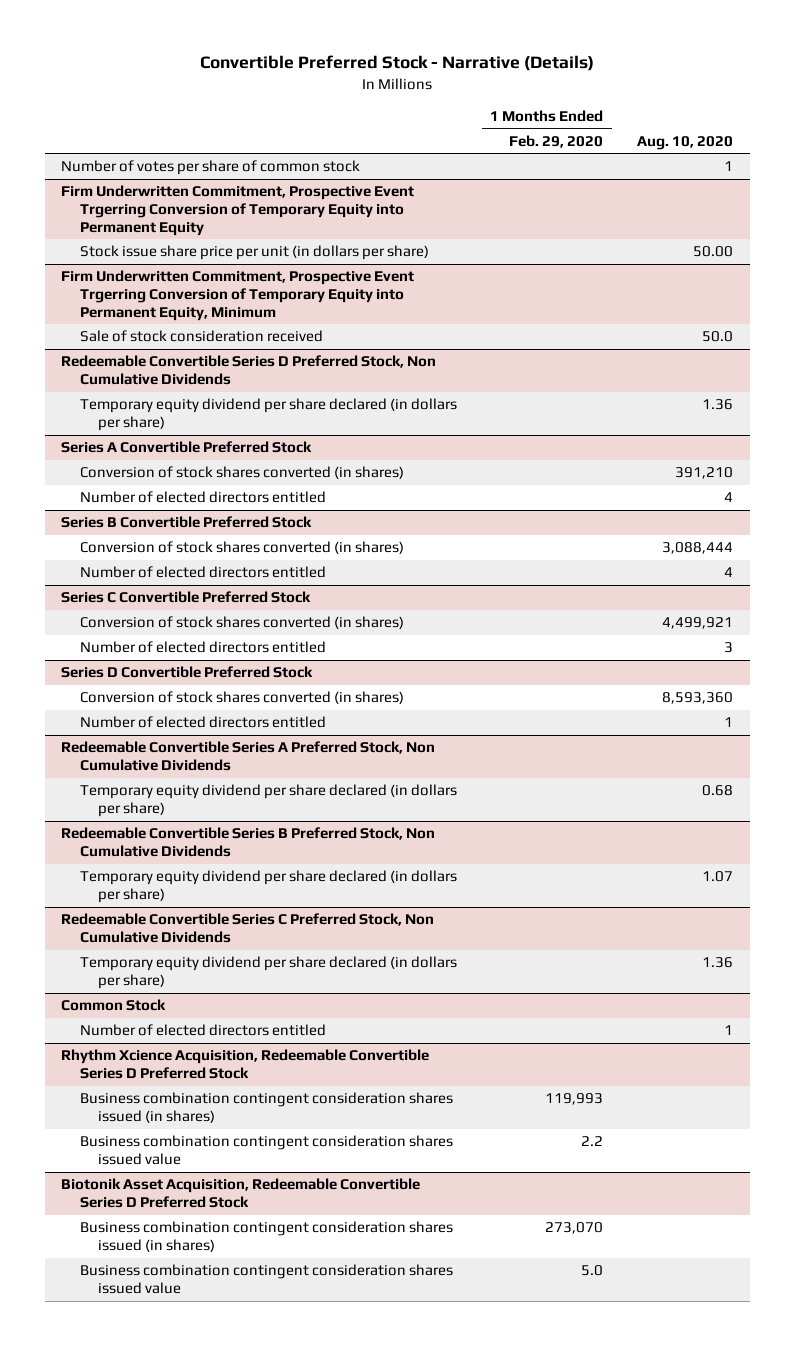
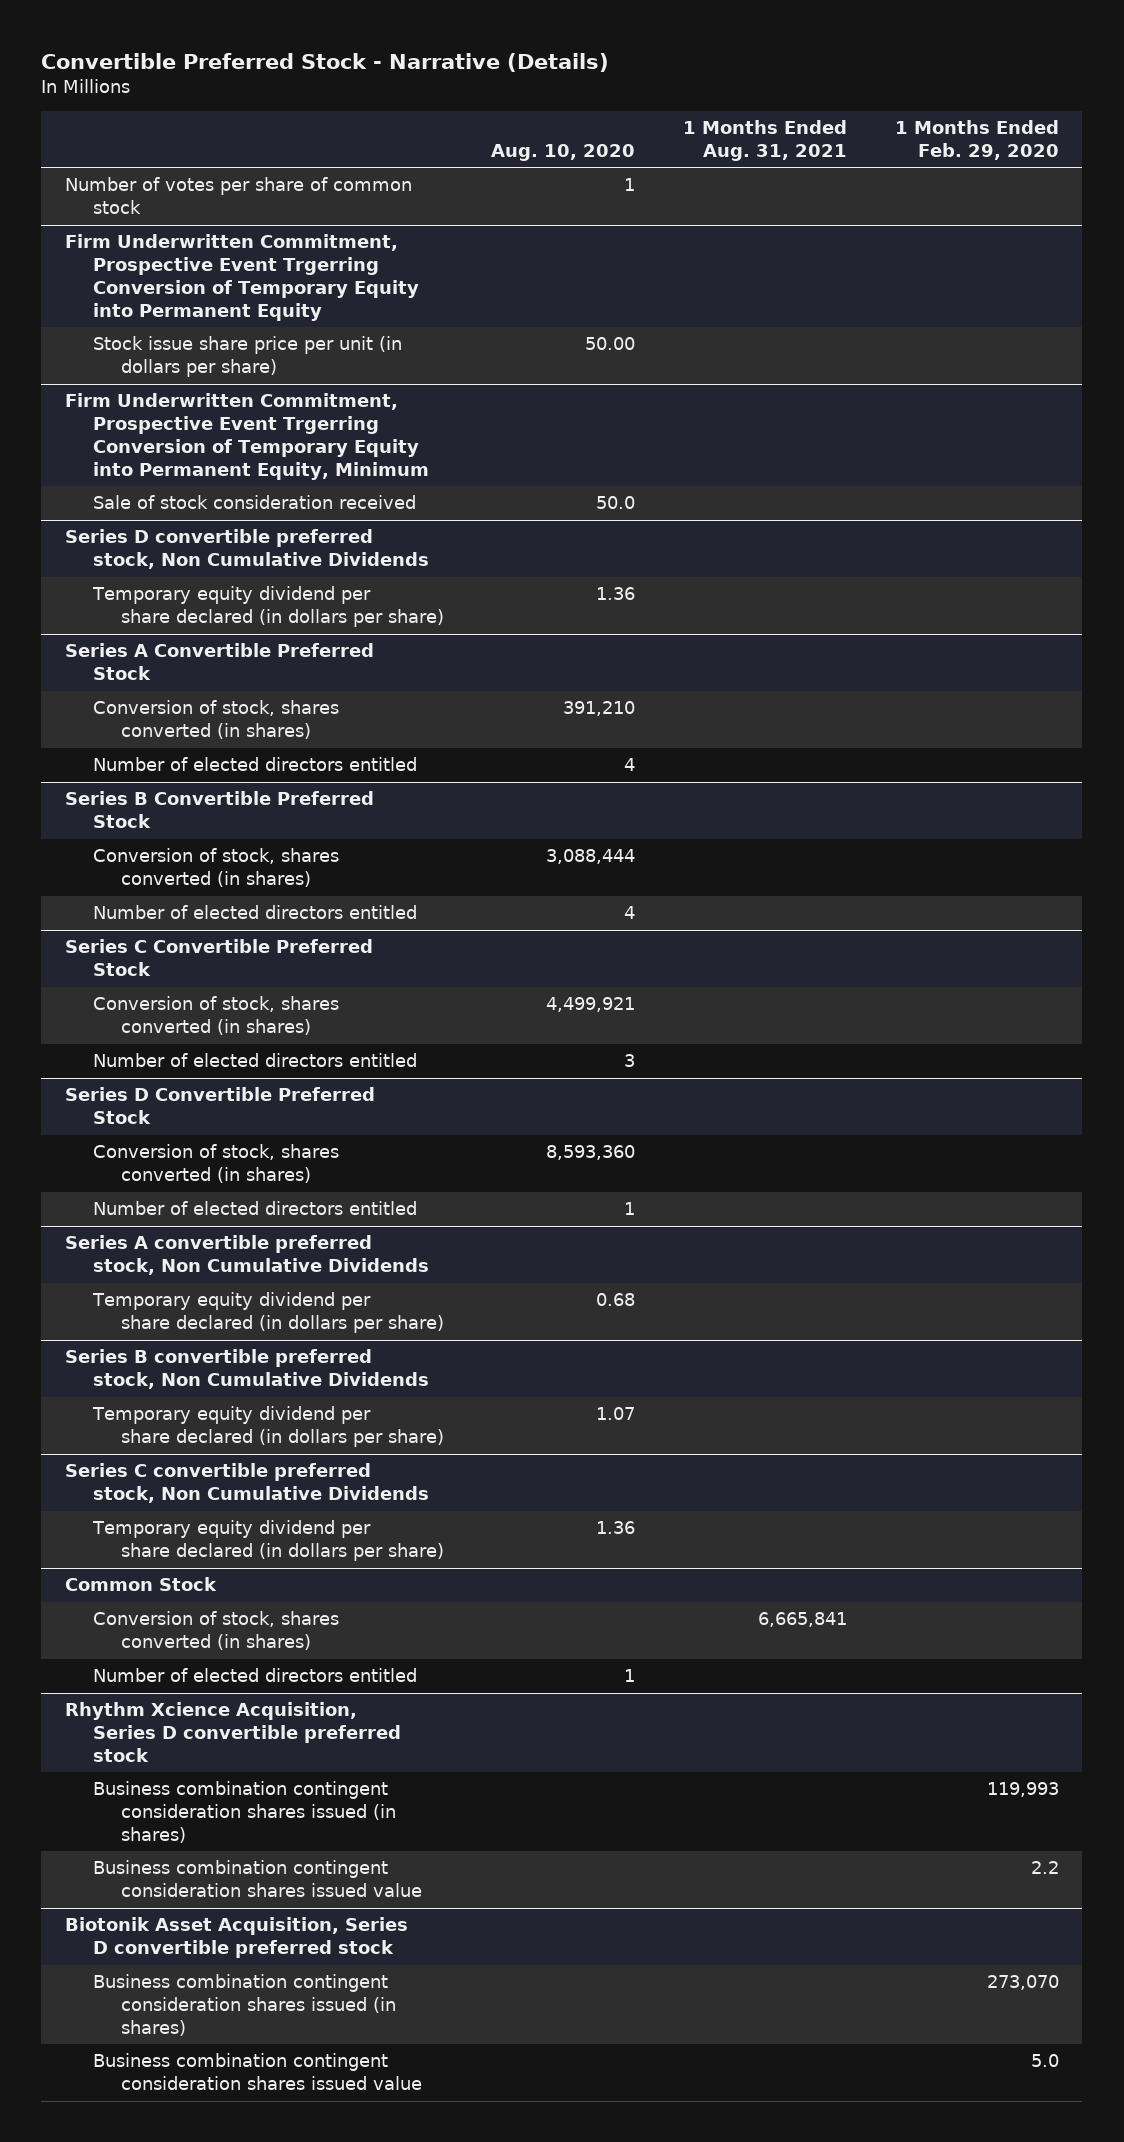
none -> [682,119,847,161] 1 Months Ended Aug. 31, 2021
[61,355,437,386] Redeemable Convertible Series D Preferred Stock, Non Cumulative Dividends -> [64,529,429,570] Series D convertible preferred stock, Non Cumulative Dividends
[79,466,404,480] Conversion of stock shares converted (in shares) -> [92,700,339,740] Conversion of stock, shares converted (in shares)
[79,541,404,555] Conversion of stock shares converted (in shares) -> [92,848,339,888] Conversion of stock, shares converted (in shares)
[79,616,404,630] Conversion of stock shares converted (in shares) -> [92,996,339,1036] Conversion of stock, shares converted (in shares)
[79,691,404,705] Conversion of stock shares converted (in shares) -> [92,1144,339,1184] Conversion of stock, shares converted (in shares)
[61,741,436,772] Redeemable Convertible Series A Preferred Stock, Non Cumulative Dividends -> [64,1235,429,1276] Series A convertible preferred stock, Non Cumulative Dividends
[61,827,436,858] Redeemable Convertible Series B Preferred Stock, Non Cumulative Dividends -> [64,1349,429,1390] Series B convertible preferred stock, Non Cumulative Dividends
[61,913,435,944] Redeemable Convertible Series C Preferred Stock, Non Cumulative Dividends -> [64,1463,429,1504] Series C convertible preferred stock, Non Cumulative Dividends
none -> [92,1611,339,1651] Conversion of stock, shares converted (in shares)
[61,1049,430,1080] Rhythm Xcience Acquisition, Redeemable Convertible Series D Preferred Stock -> [64,1702,401,1762] Rhythm Xcience Acquisition, Series D convertible preferred stock
[61,1178,421,1209] Biotonik Asset Acquisition, Redeemable Convertible Series D Preferred Stock -> [64,1917,408,1959] Biotonik Asset Acquisition, Series D convertible preferred stock

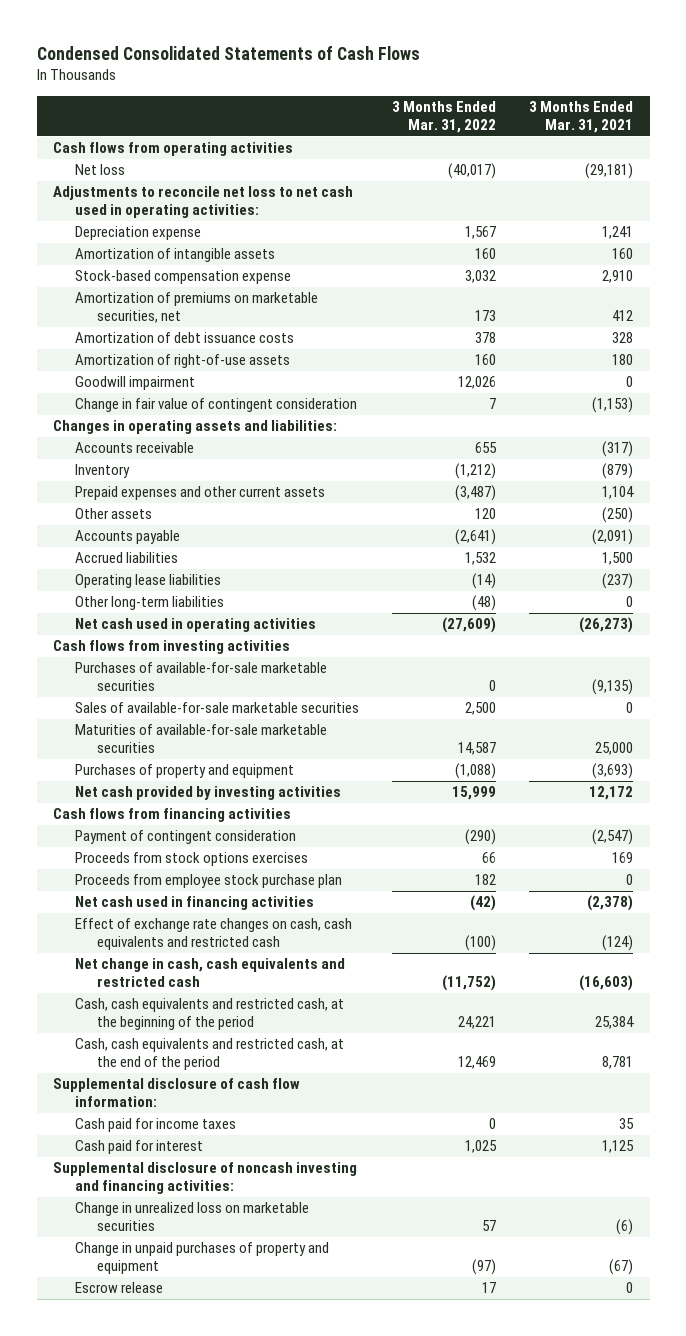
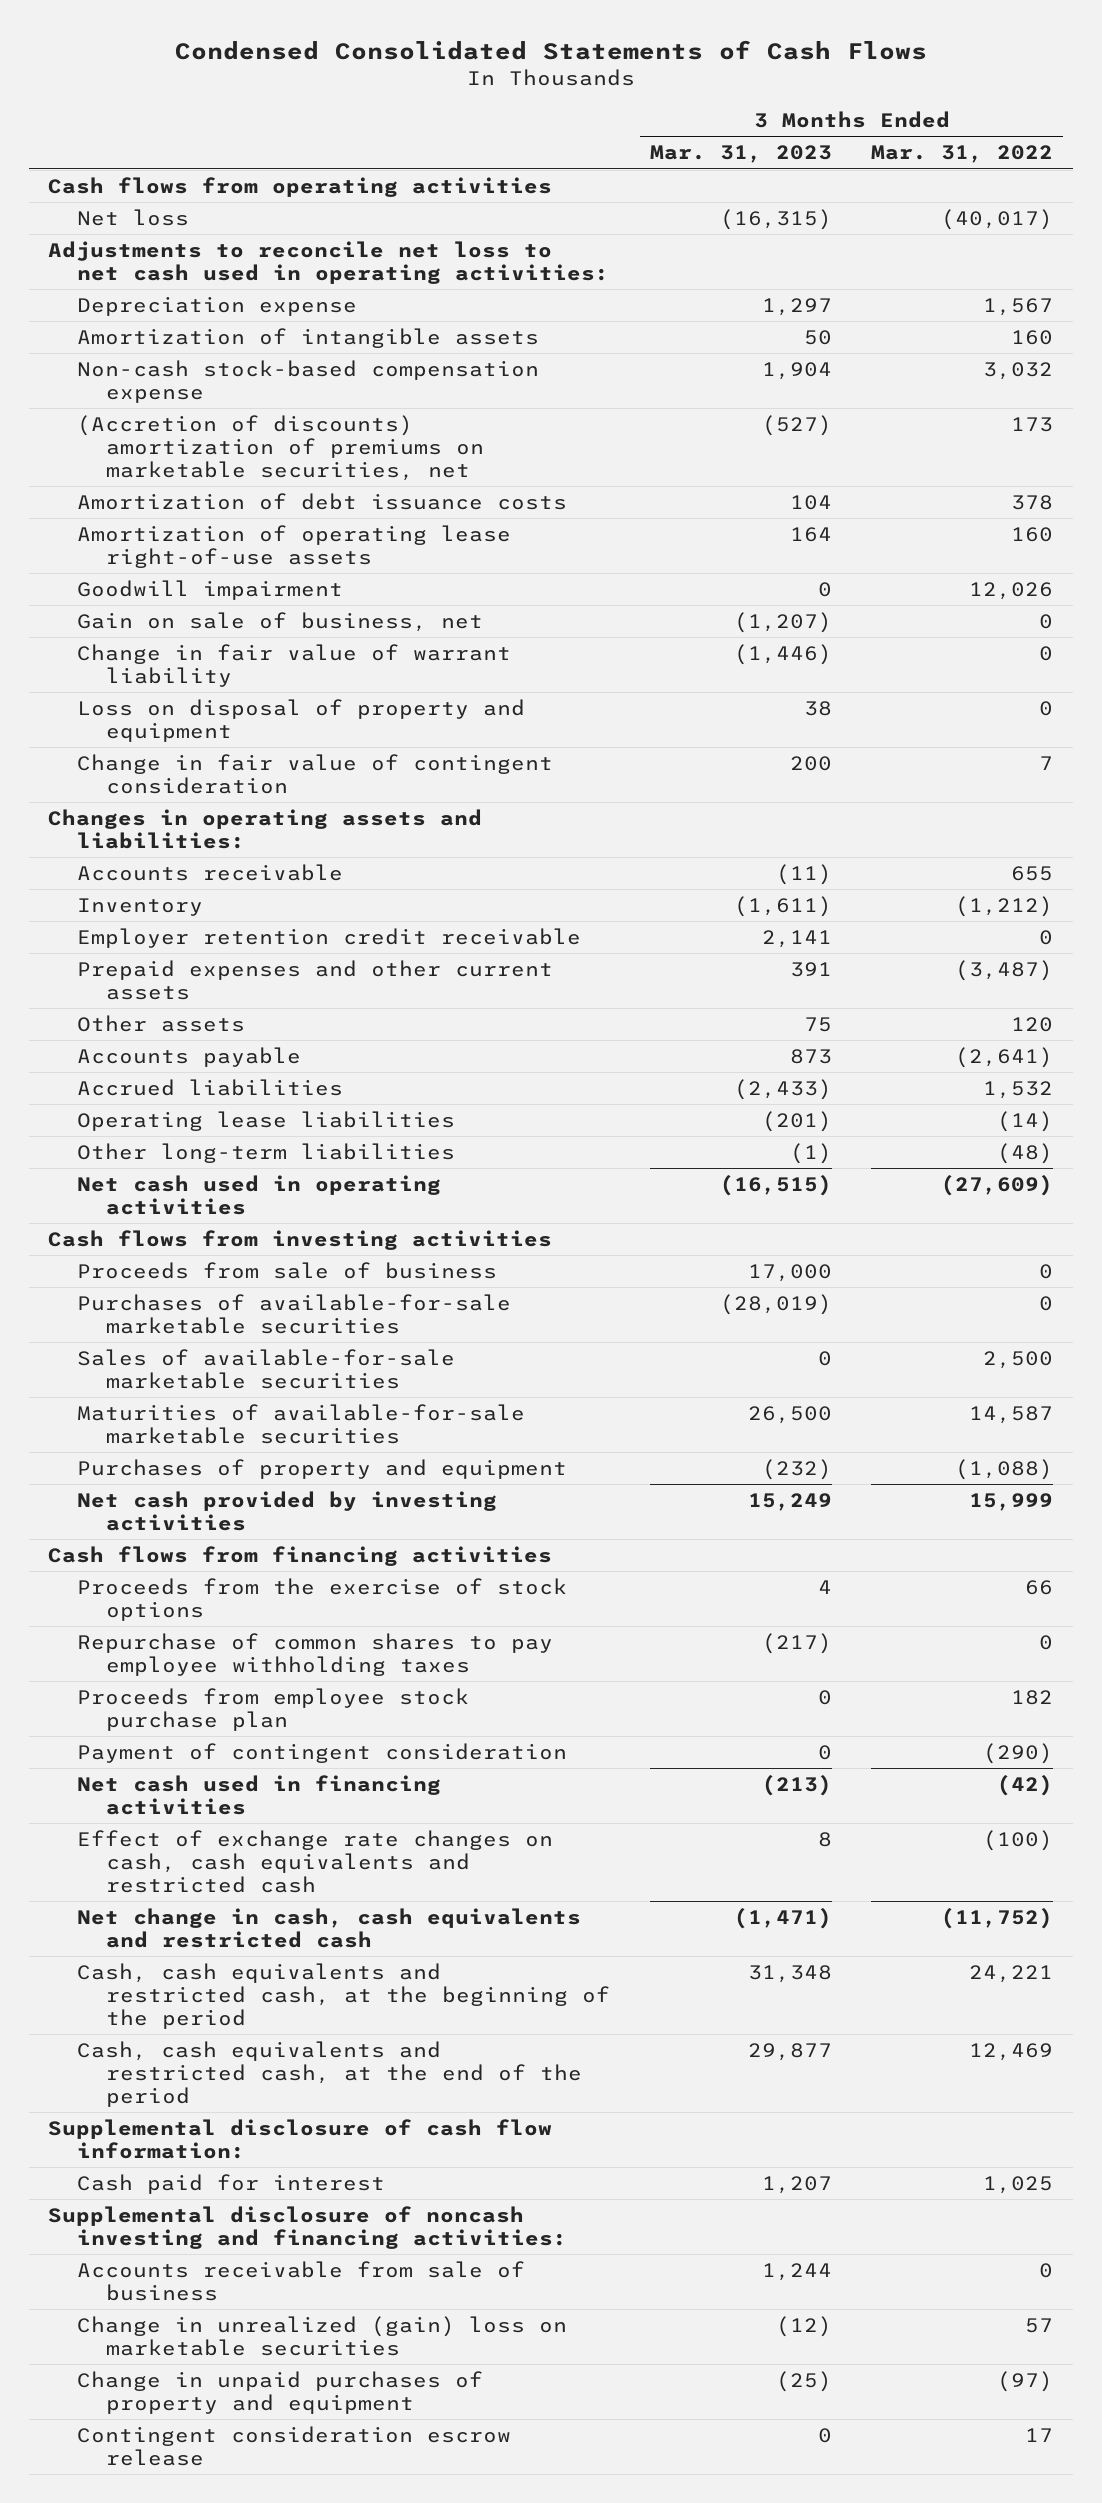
[529,101,634,134] 3 Months Ended Mar. 31, 2021 -> none
none -> [649,145,832,164] Mar. 31, 2023
[75,270,292,285] Stock-based compensation expense -> [77,359,540,403] Non-cash stock-based compensation expense
[75,292,319,324] Amortization of premiums on marketable securities, net -> [77,414,485,481] (Accretion of discounts) amortization of premiums on marketable securities, net
[75,354,291,369] Amortization of right-of-use assets -> [77,524,512,568] Amortization of operating lease right-of-use assets
none -> [77,611,484,632] Gain on sale of business, net
none -> [77,643,512,687] Change in fair value of warrant liability
none -> [77,698,526,742] Loss on disposal of property and equipment
none -> [77,927,582,948] Employer retention credit receivable
none -> [77,1261,498,1279] Proceeds from sale of business
[75,852,309,867] Proceeds from stock options exercises -> [77,1577,568,1621] Proceeds from the exercise of stock options
none -> [77,1632,554,1676] Repurchase of common shares to pay employee withholding taxes
[75,830,297,845] Payment of contingent consideration -> [77,1742,568,1763] Payment of contingent consideration
[75,1118,237,1133] Cash paid for income taxes -> none
none -> [77,2260,526,2301] Accounts receivable from sale of business
[75,1202,310,1232] Change in unrealized loss on marketable securities -> [77,2315,568,2356] Change in unrealized (gain) loss on marketable securities
[75,1282,164,1294] Escrow release -> [77,2425,512,2466] Contingent consideration escrow release

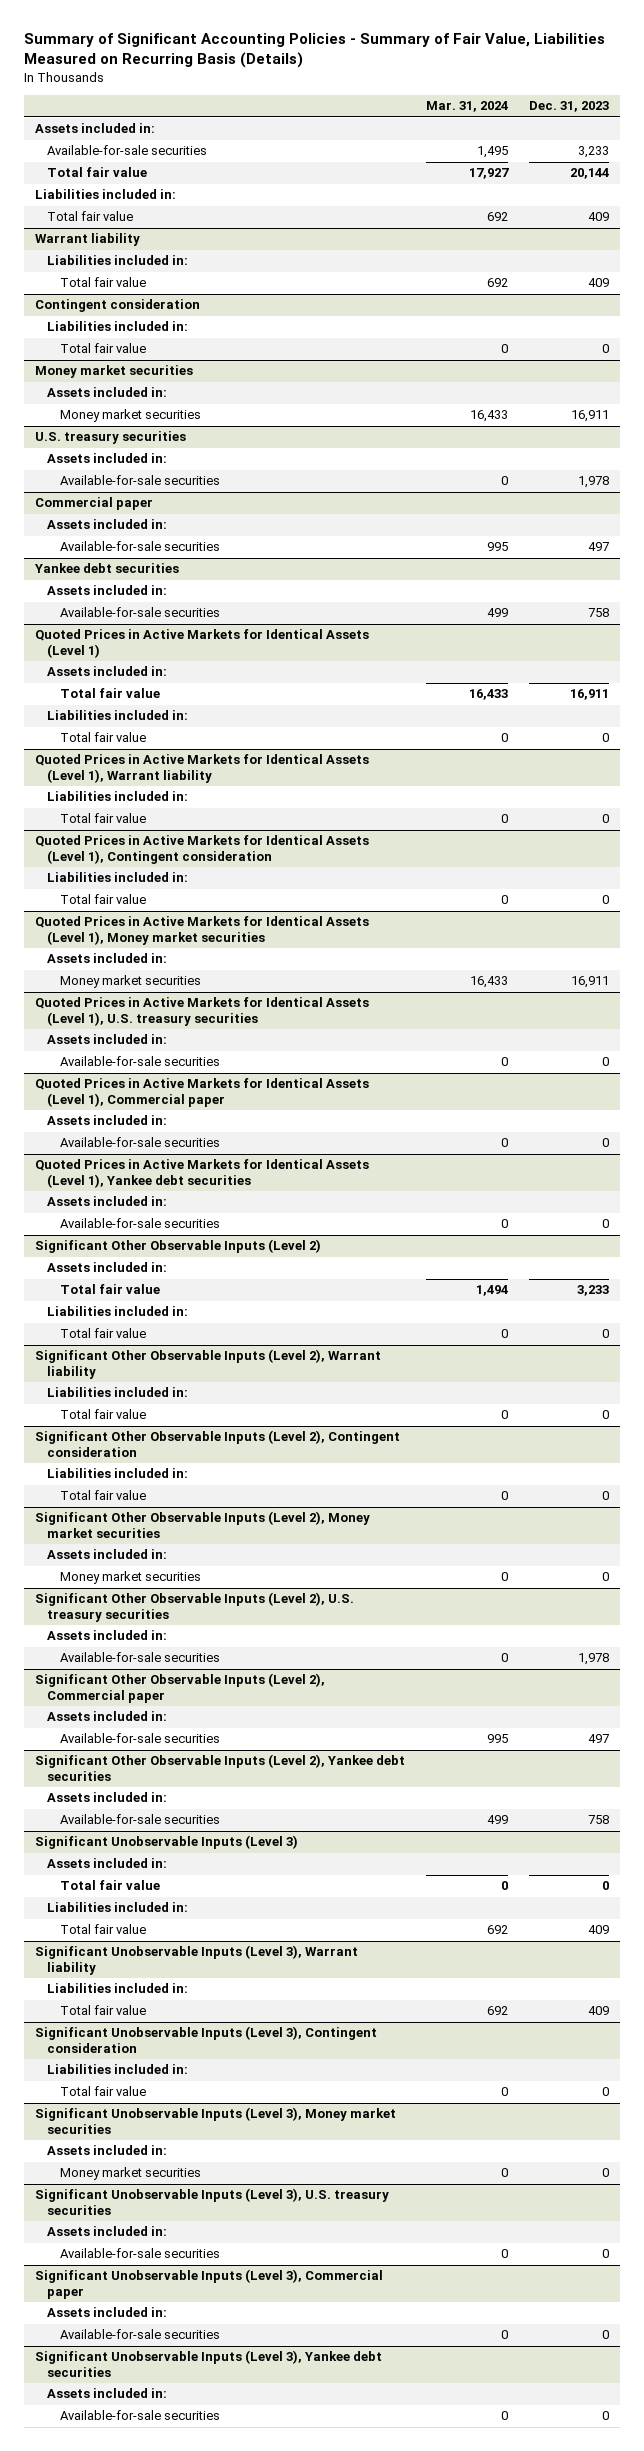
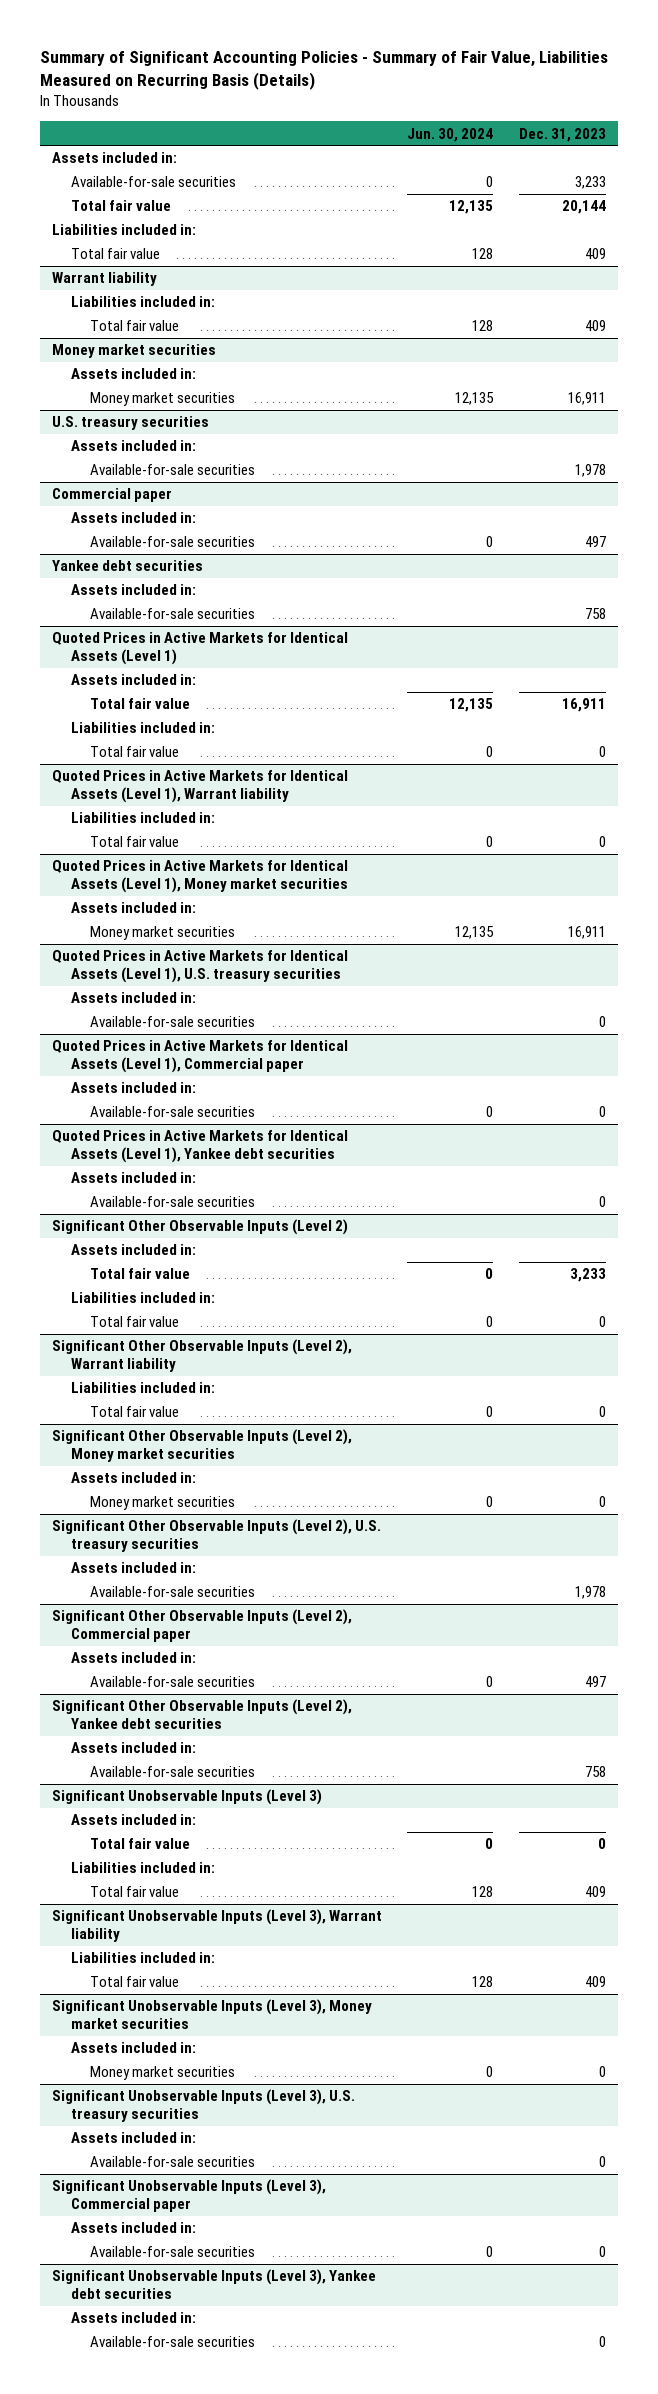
[425,101,508,113] Mar. 31, 2024 -> none
none -> [407,127,494,142] Jun. 30, 2024
[34,299,200,313] Contingent consideration -> none
[47,321,189,332] Liabilities included in: -> none
[59,343,146,354] Total fair value -> none
[34,835,369,864] Quoted Prices in Active Markets for Identical Assets (Level 1), Contingent consideration -> none
[47,872,189,883] Liabilities included in: -> none
[59,894,146,905] Total fair value -> none
[34,1430,400,1457] Significant Other Observable Inputs (Level 2), Contingent consideration -> none
[47,1468,189,1479] Liabilities included in: -> none
[59,1490,146,1501] Total fair value -> none
[34,2026,377,2053] Significant Unobservable Inputs (Level 3), Contingent consideration -> none
[47,2064,189,2075] Liabilities included in: -> none
[59,2086,146,2097] Total fair value -> none

